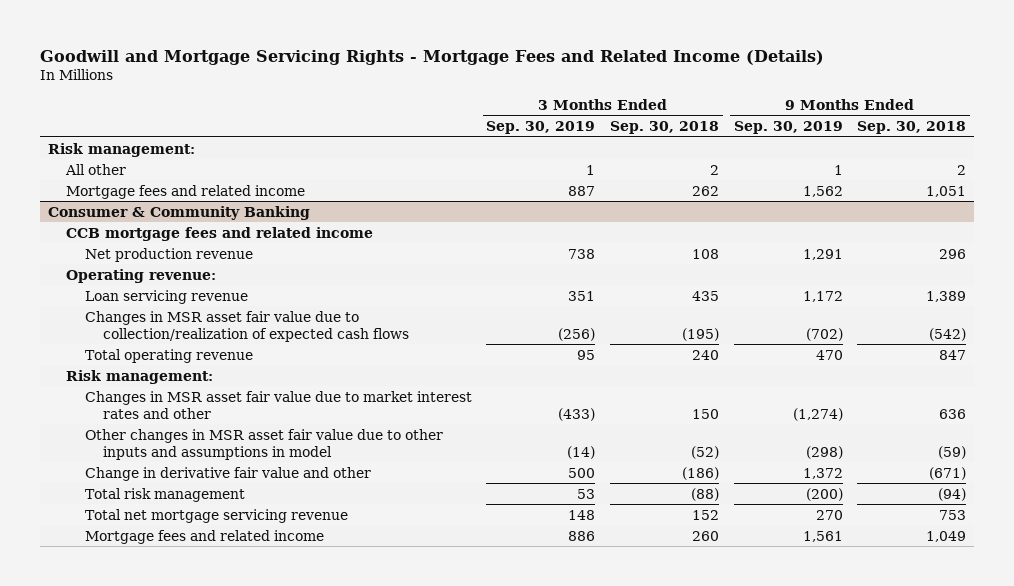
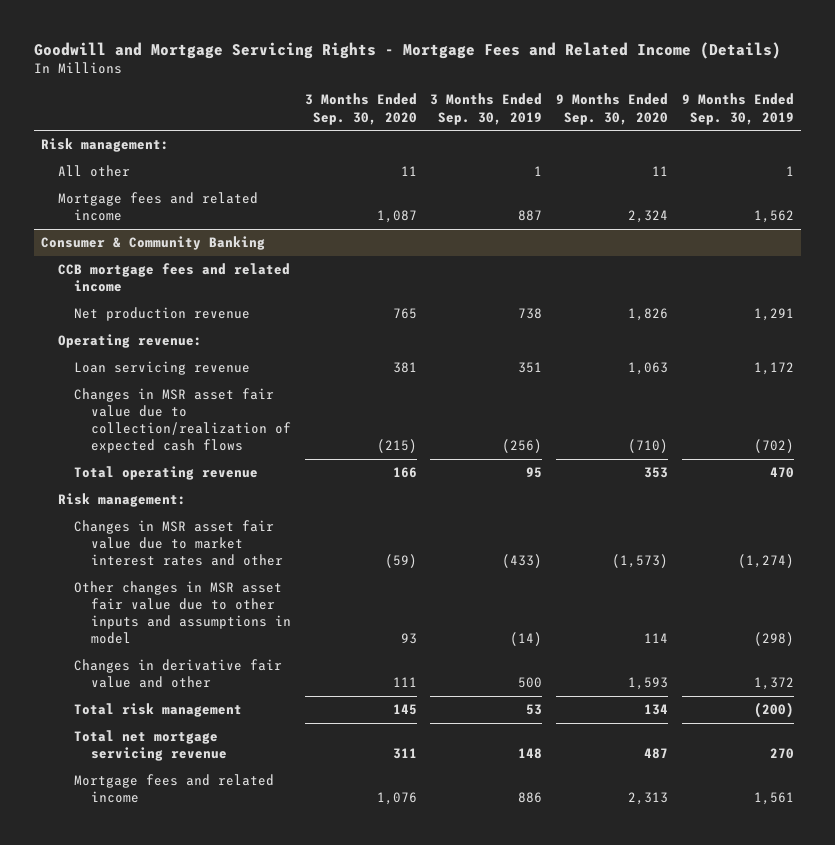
[609,121,719,135] Sep. 30, 2018 -> none
[857,121,967,135] Sep. 30, 2018 -> none
none -> [304,93,417,125] 3 Months Ended Sep. 30, 2020
none -> [556,93,669,125] 9 Months Ended Sep. 30, 2020
[84,466,371,481] Change in derivative fair value and other -> [74,659,283,689] Changes in derivative fair value and other

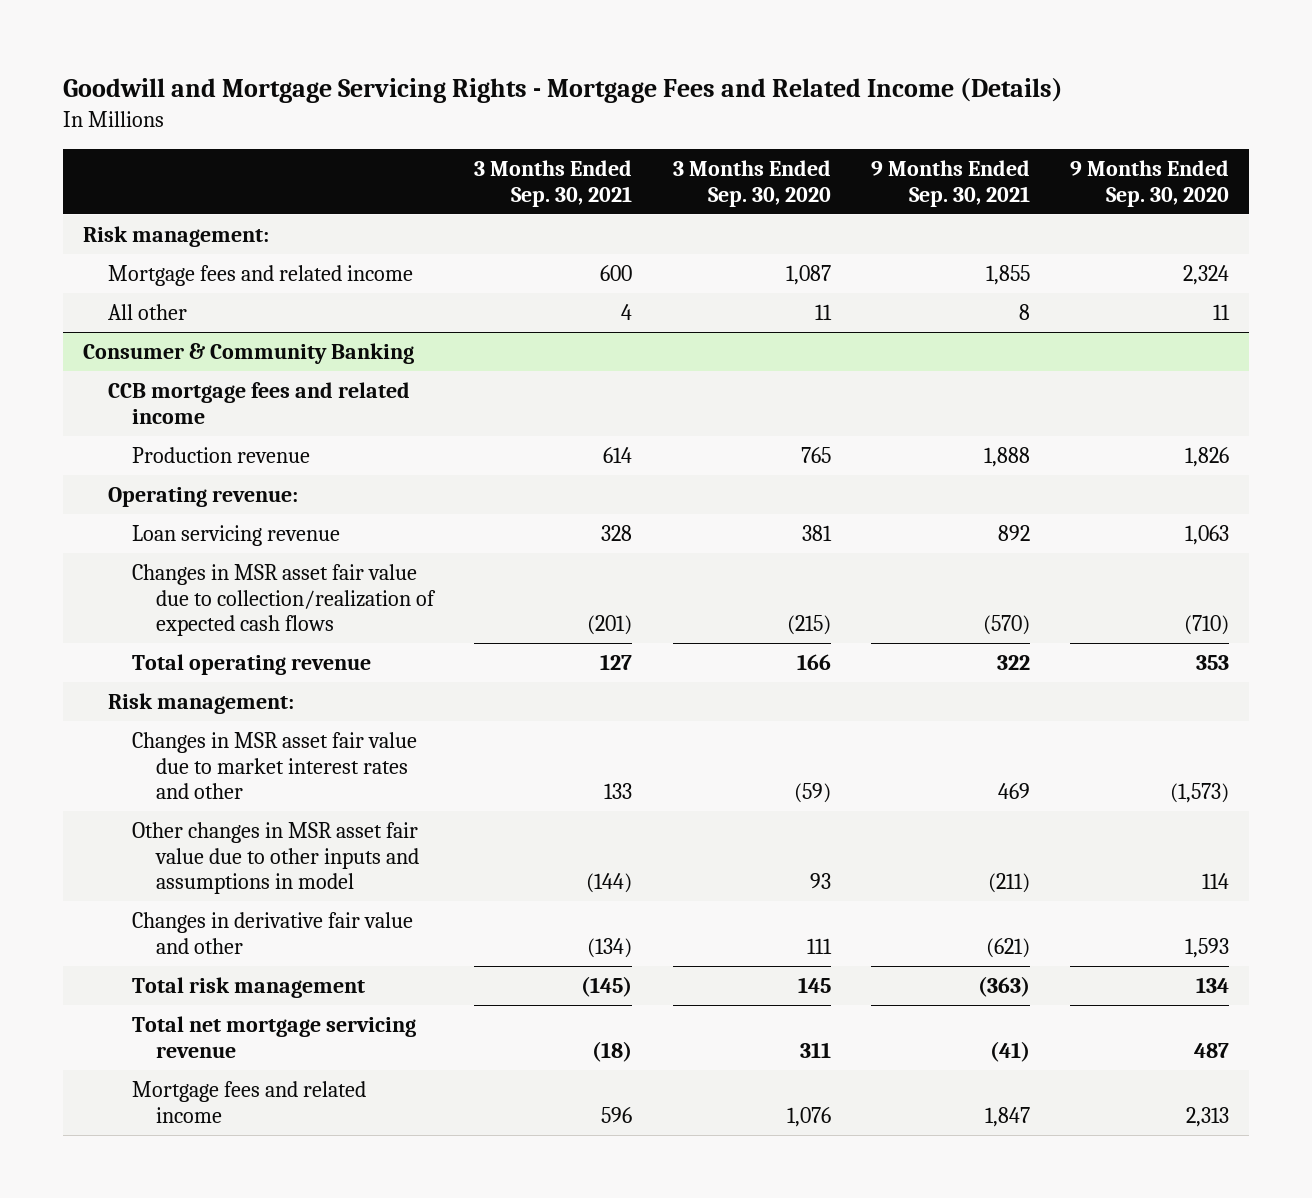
[430,93,543,125] 3 Months Ended Sep. 30, 2019 -> none
[682,93,795,125] 9 Months Ended Sep. 30, 2019 -> none
none -> [474,160,633,207] 3 Months Ended Sep. 30, 2021
none -> [870,160,1030,207] 9 Months Ended Sep. 30, 2021
[57,165,130,178] All other -> [107,304,187,321] All other
[74,307,251,322] Net production revenue -> [131,447,310,464] Production revenue

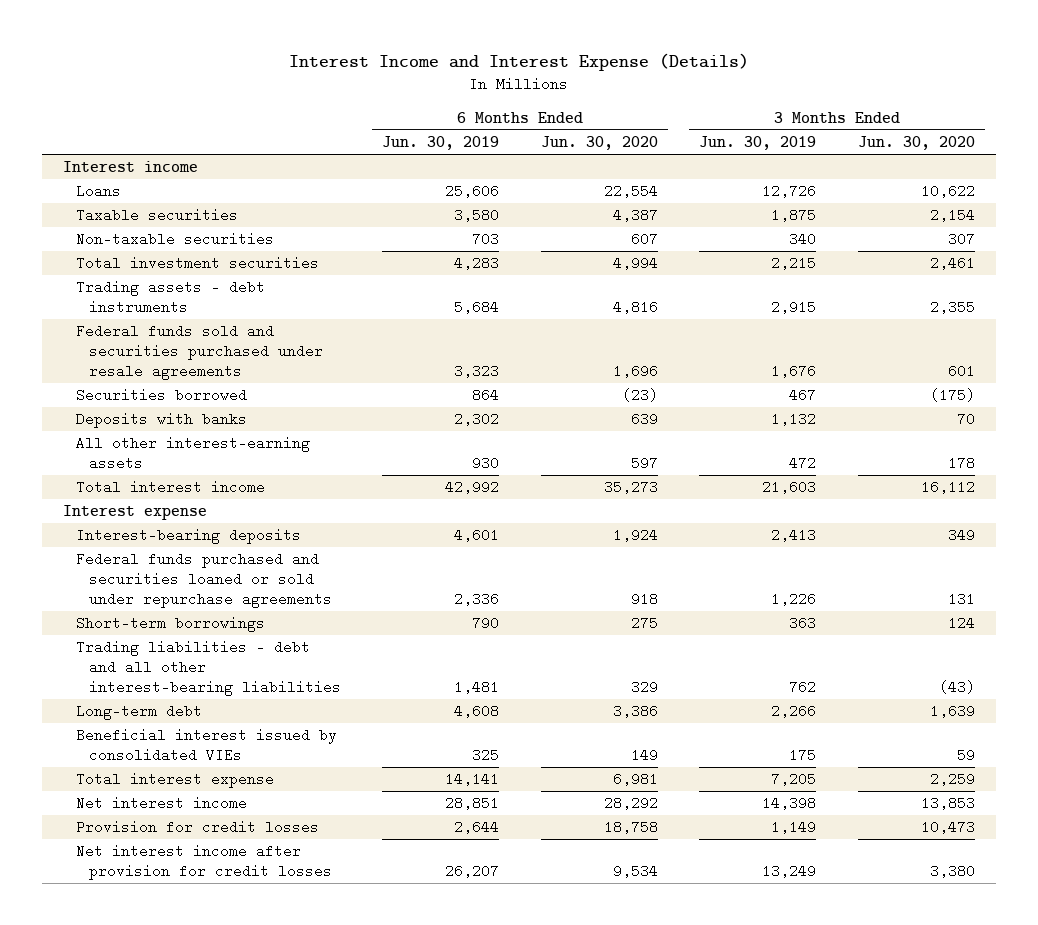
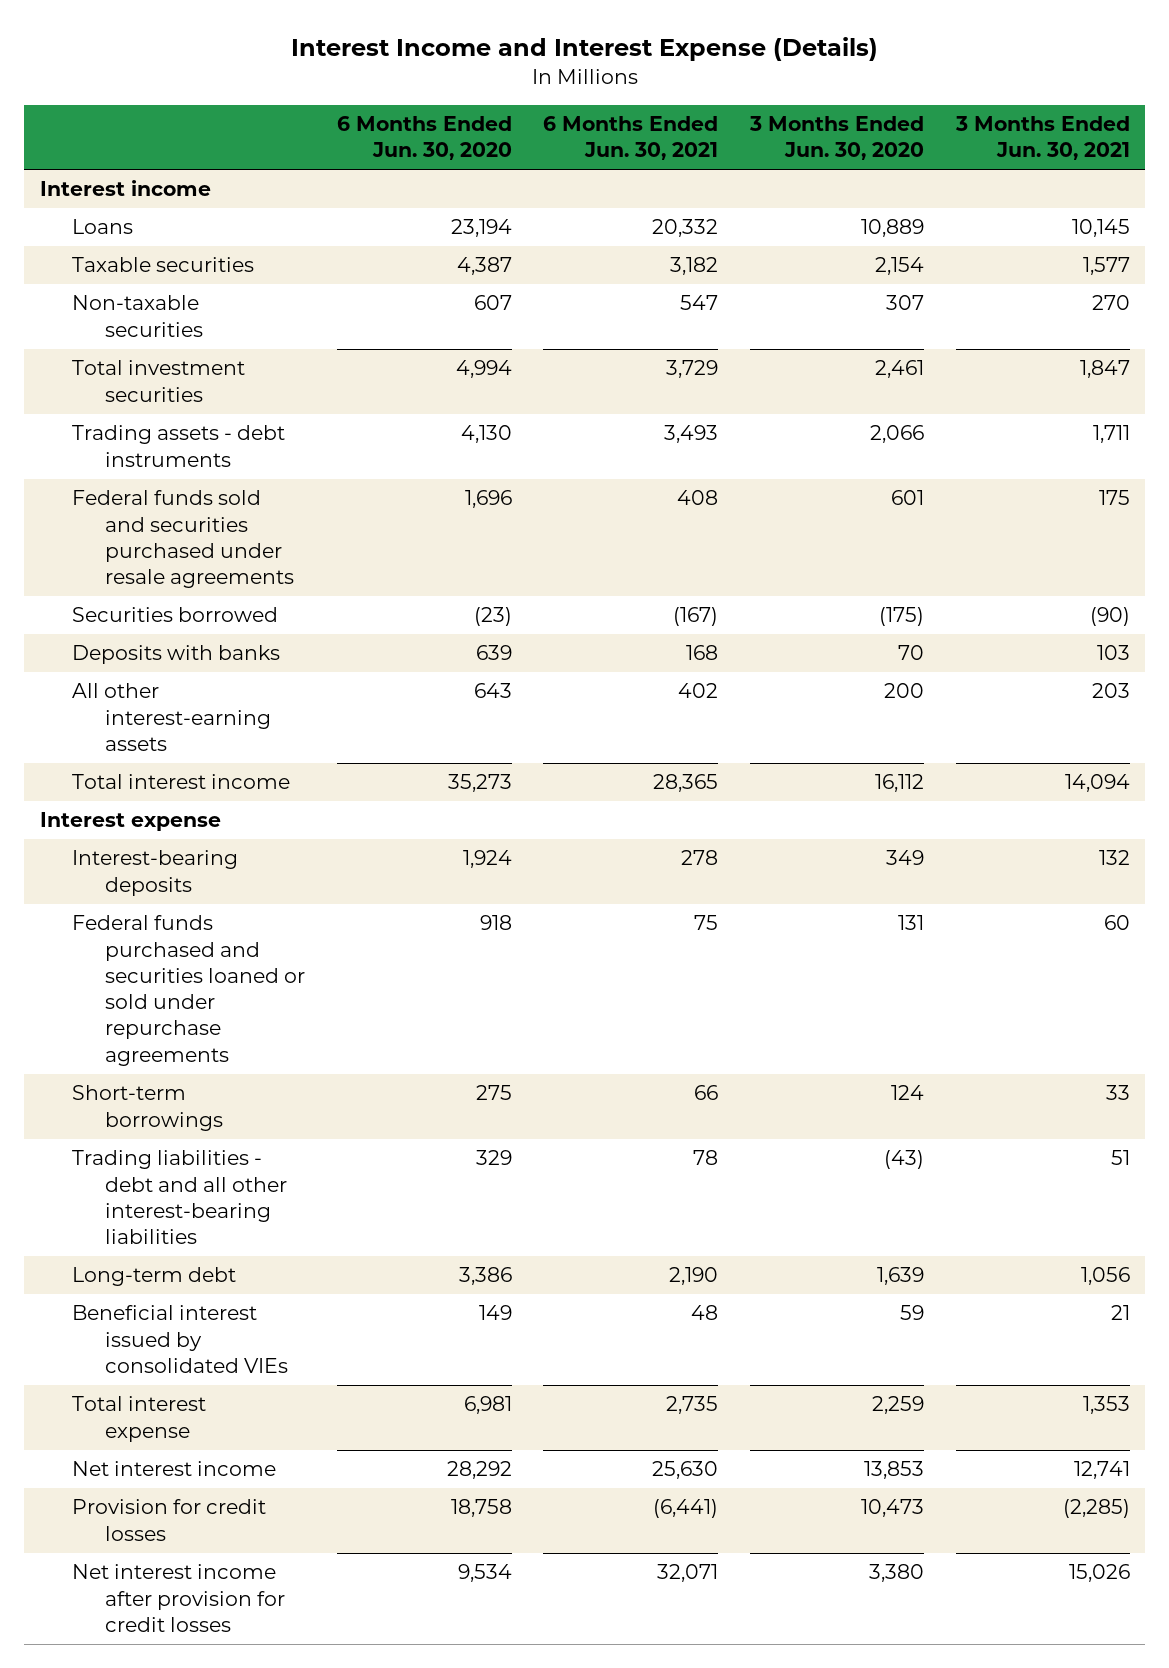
[382,135,500,150] Jun. 30, 2019 -> none
[699,135,817,150] Jun. 30, 2019 -> none
none -> [543,116,719,161] 6 Months Ended Jun. 30, 2021
none -> [954,116,1130,161] 3 Months Ended Jun. 30, 2021
[603,184,658,199] 22,554 -> [450,219,512,238] 23,194
[920,184,975,199] 10,622 -> [861,219,925,238] 10,889
[612,299,658,314] 4,816 -> [460,425,512,444] 4,130
[929,299,975,314] 2,355 -> [870,425,925,444] 2,066
[630,455,658,470] 597 -> [473,683,512,699] 643
[947,455,975,470] 178 -> [884,683,925,699] 200

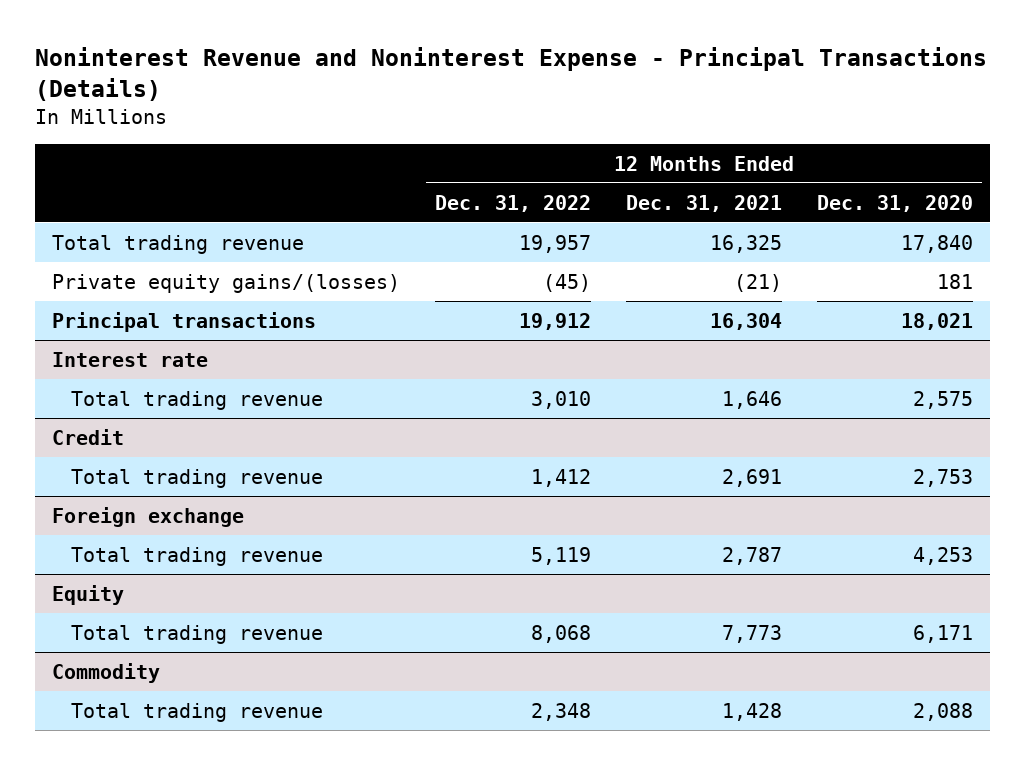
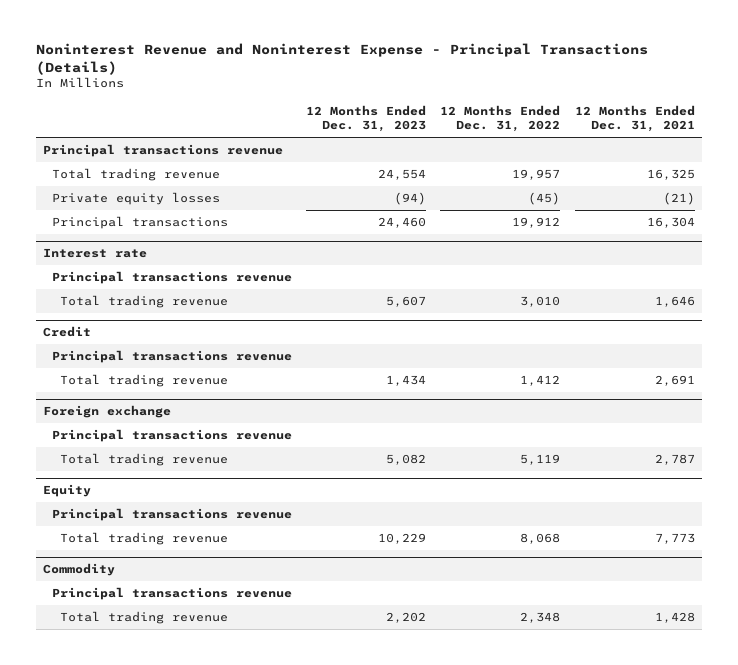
[816,194,973,212] Dec. 31, 2020 -> none
none -> [306,104,427,133] 12 Months Ended Dec. 31, 2023
none -> [43,143,284,157] Principal transactions revenue
[52,273,401,293] Private equity gains/(losses) -> [51,191,220,205] Private equity losses
none -> [51,270,292,284] Principal transactions revenue
none -> [51,349,292,363] Principal transactions revenue
none -> [51,428,292,442] Principal transactions revenue
none -> [51,507,292,521] Principal transactions revenue
none -> [51,586,292,600] Principal transactions revenue

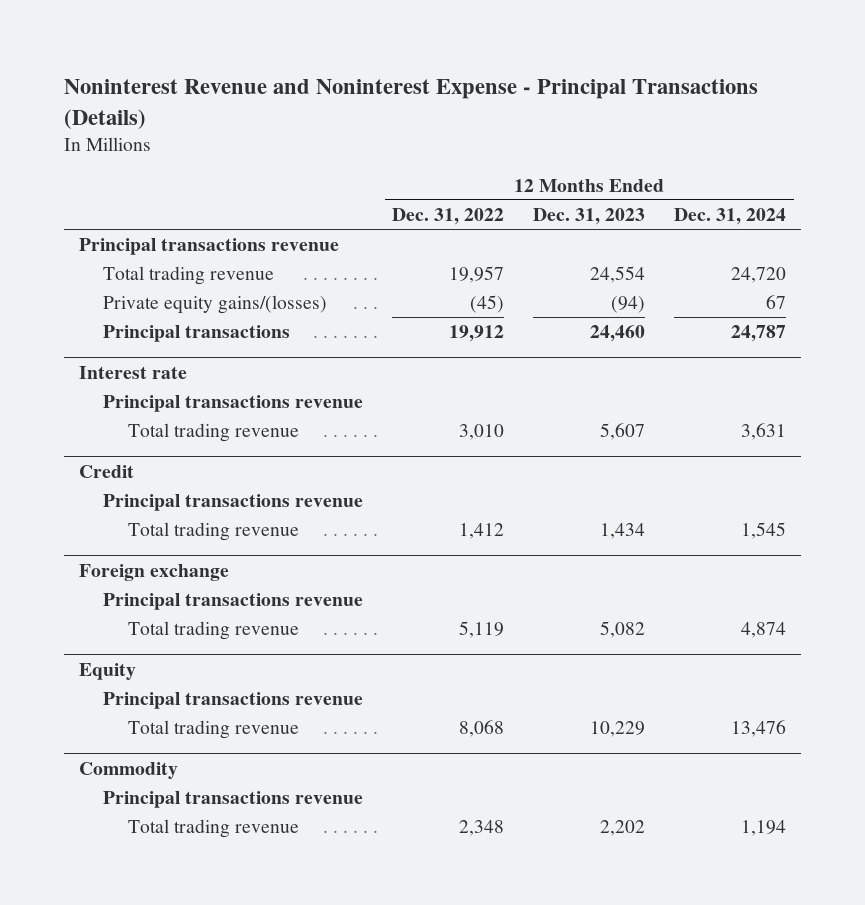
[574,104,695,133] 12 Months Ended Dec. 31, 2021 -> none
none -> [674,208,787,226] Dec. 31, 2024
[51,191,220,205] Private equity losses -> [103,295,328,315] Private equity gains/(losses)

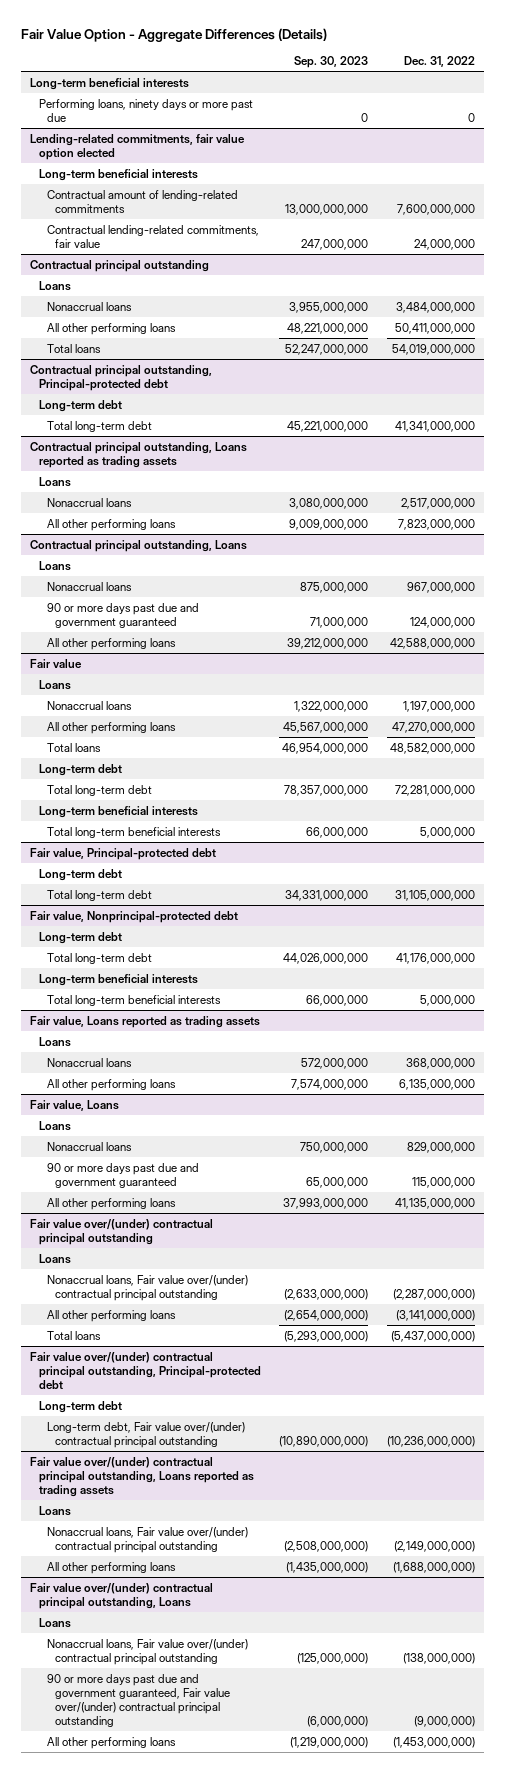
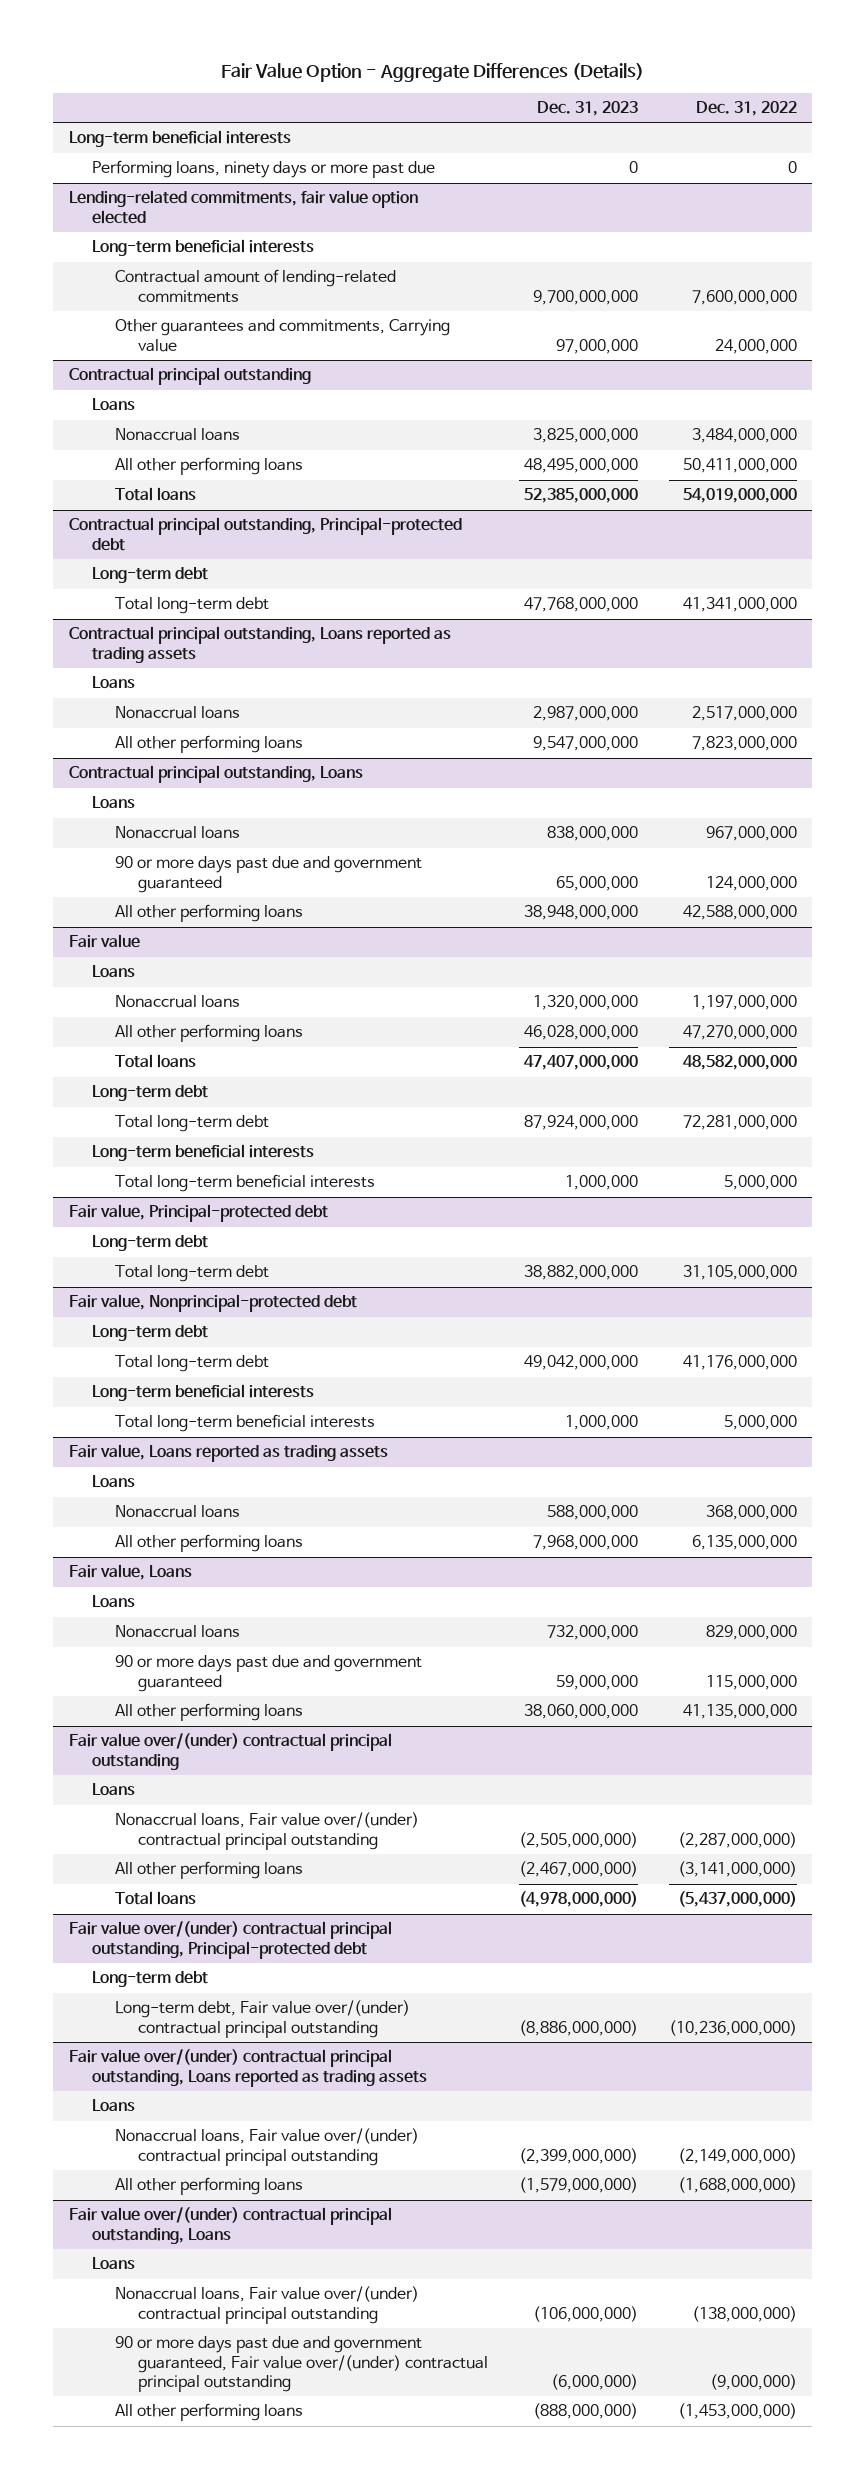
[294,56,369,69] Sep. 30, 2023 -> none
none -> [536,101,638,117] Dec. 31, 2023
[46,224,259,248] Contractual lending-related commitments, fair value -> [114,319,450,352] Other guarantees and commitments, Carrying value

